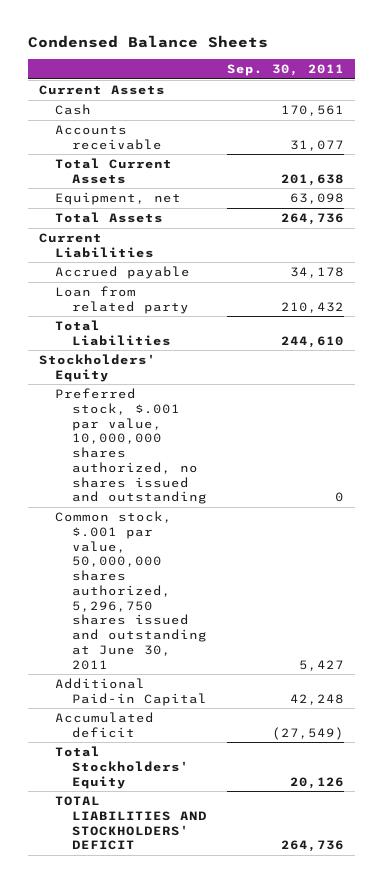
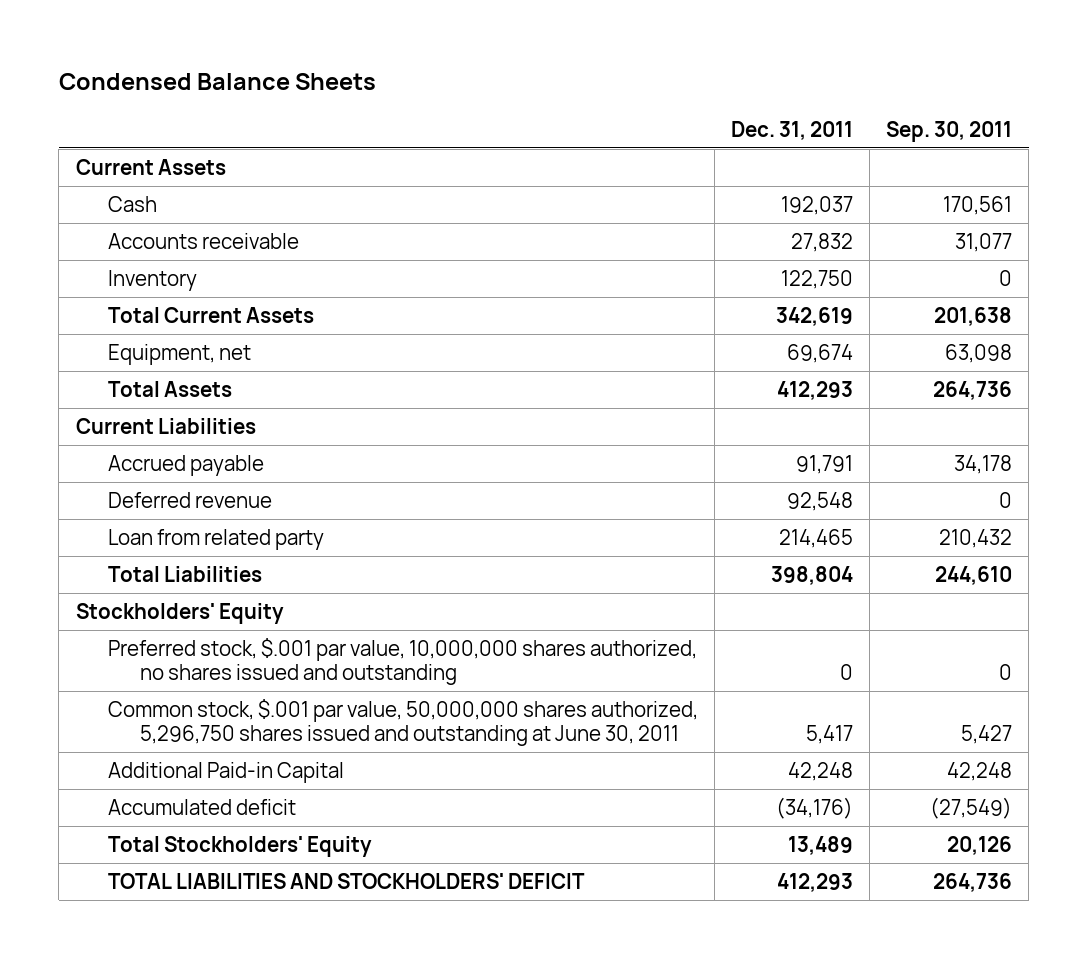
none -> [731,120,854,140] Dec. 31, 2011
none -> [107,269,197,291] Inventory
none -> [107,491,272,508] Deferred revenue

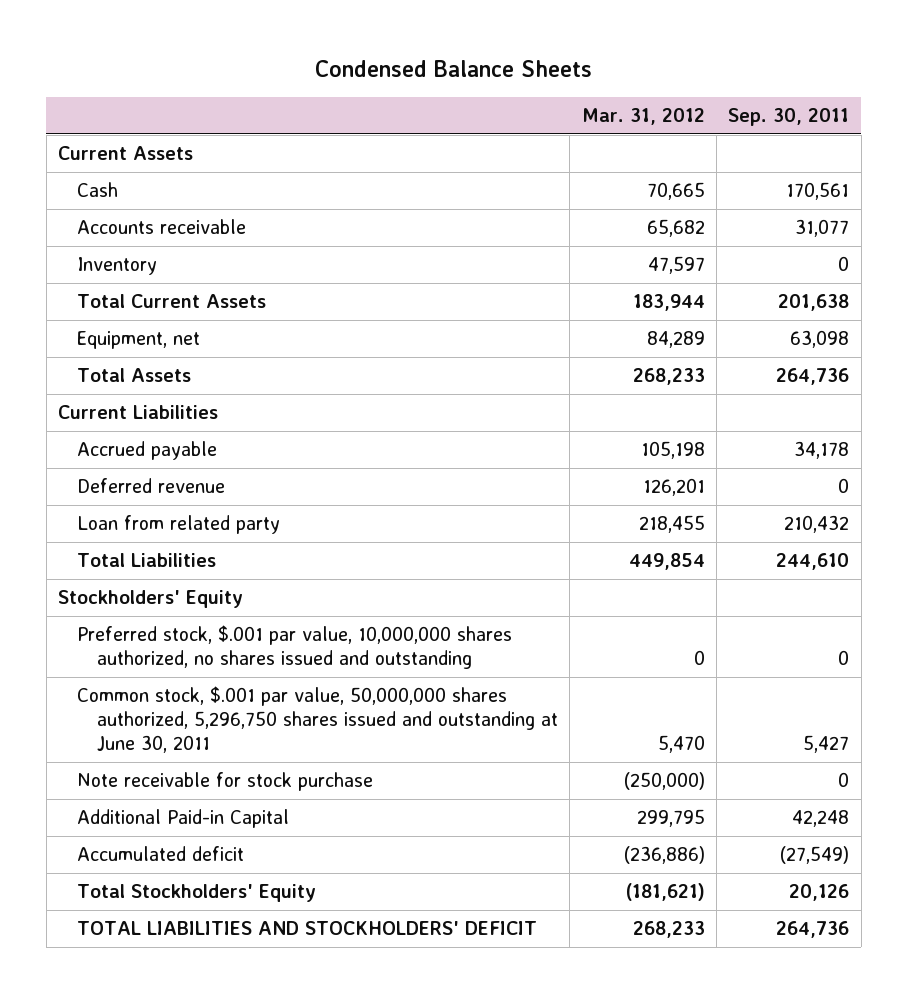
[731,120,854,140] Dec. 31, 2011 -> none
none -> [581,107,705,125] Mar. 31, 2012
none -> [77,772,374,792] Note receivable for stock purchase

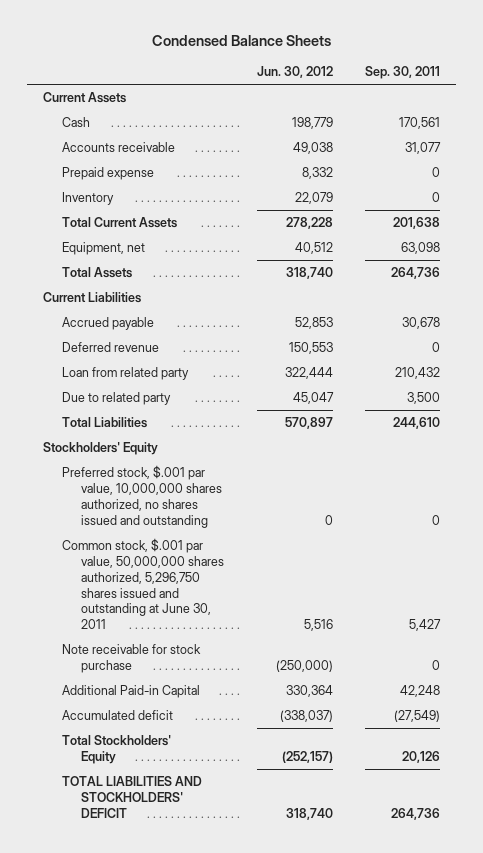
[581,107,705,125] Mar. 31, 2012 -> none
none -> [256,66,333,79] Jun. 30, 2012
none -> [62,167,155,181] Prepaid expense
[794,441,850,460] 34,178 -> [402,317,441,330] 30,678
none -> [62,392,172,406] Due to related party

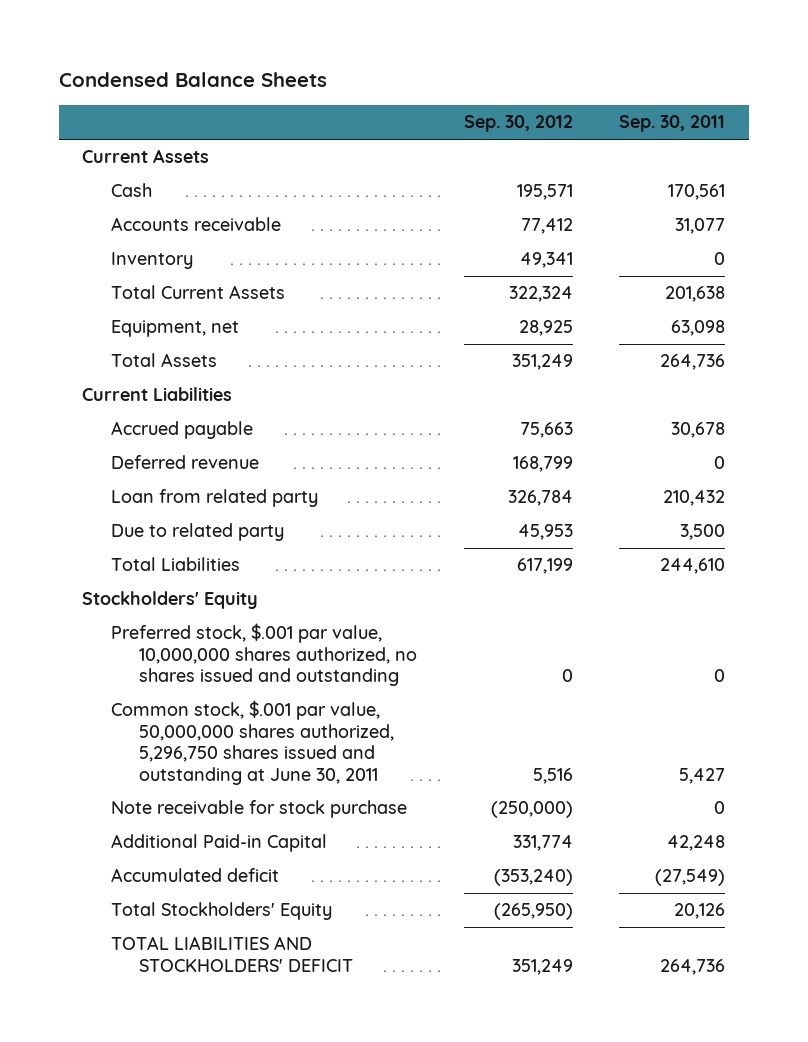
[256,66,333,79] Jun. 30, 2012 -> none
none -> [463,115,573,133] Sep. 30, 2012
[62,167,155,181] Prepaid expense -> none

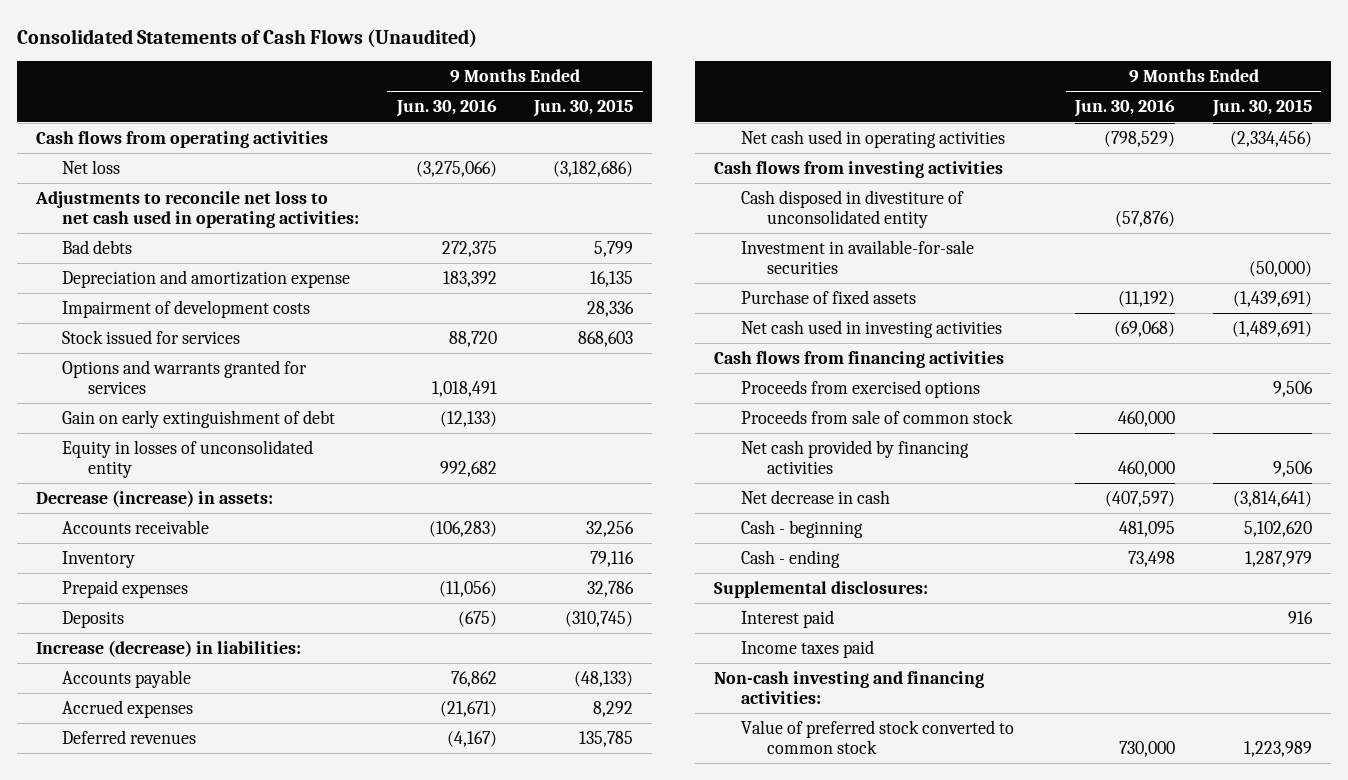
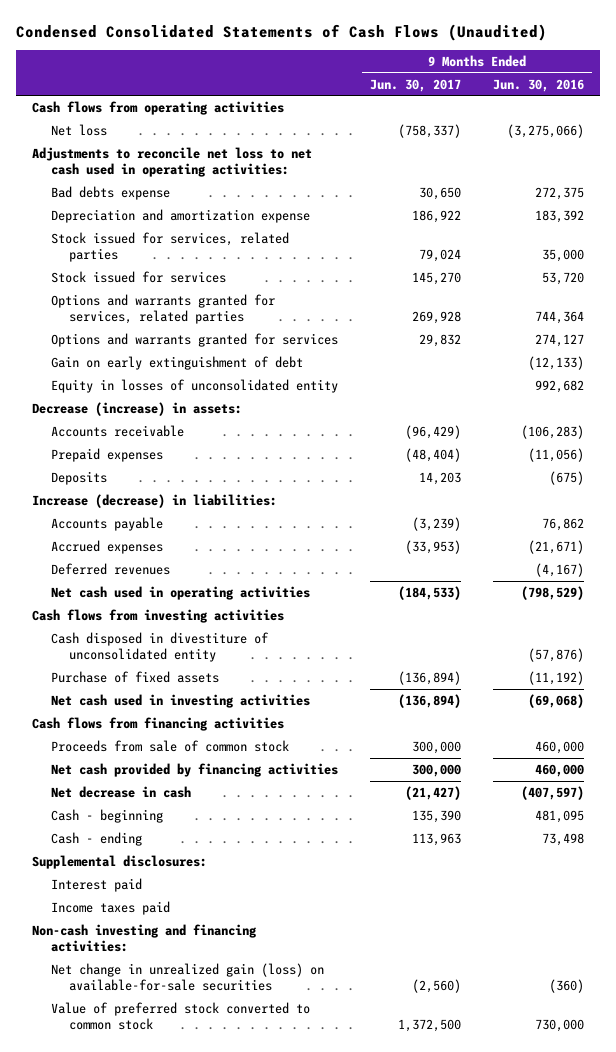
[16,28,477,48] Consolidated Statements of Cash Flows (Unaudited) -> [16,23,548,41] Condensed Consolidated Statements of Cash Flows (Unaudited)
[533,99,634,118] Jun. 30, 2015 -> none
none -> [369,78,461,92] Jun. 30, 2017
[62,240,133,255] Bad debts -> [50,186,170,201] Bad debts expense
[62,300,311,319] Impairment of development costs -> none
none -> [50,232,289,262] Stock issued for services, related parties
[448,331,497,348] 88,720 -> [541,272,584,286] 53,720
none -> [50,294,275,324] Options and warrants granted for services, related parties
[431,381,497,398] 1,018,491 -> [534,334,584,348] 274,127
[62,551,136,569] Inventory -> none
[740,240,974,275] Investment in available-for-sale securities -> none
[740,380,980,399] Proceeds from exercised options -> none
none -> [50,963,324,991] Net change in unrealized gain (loss) on available-for-sale securities

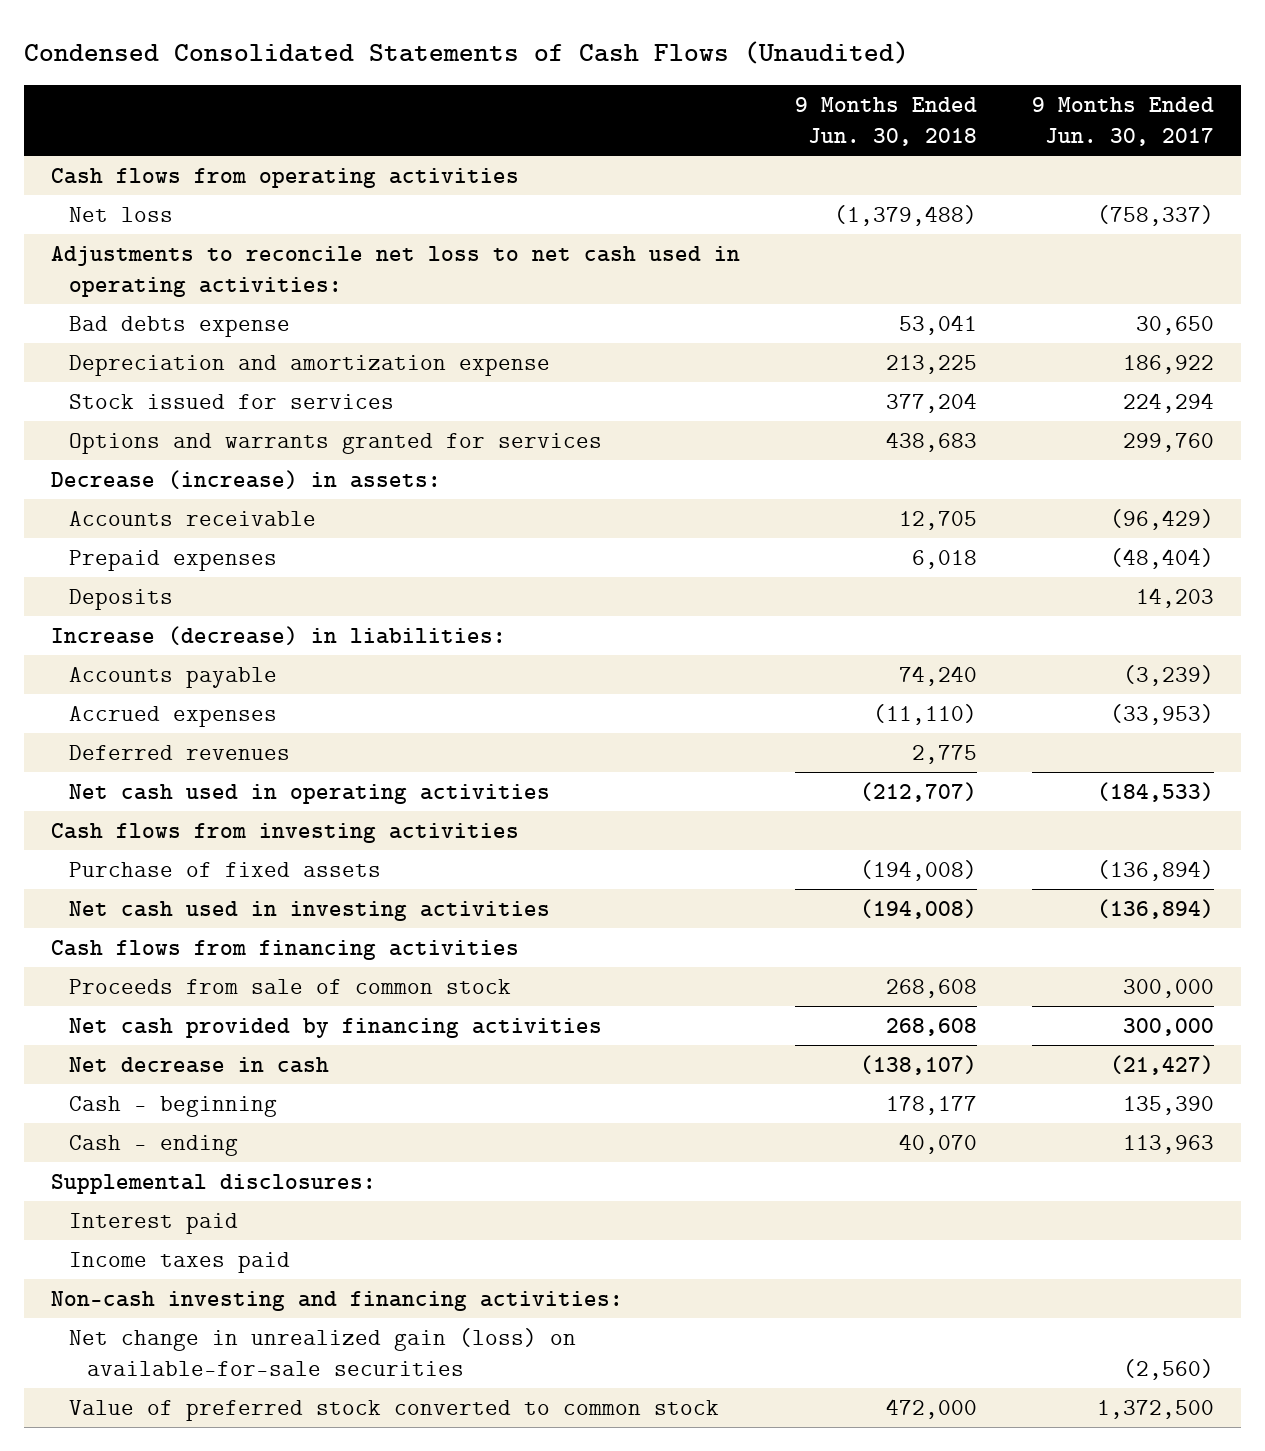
[492,78,584,92] Jun. 30, 2016 -> none
none -> [795,96,978,146] 9 Months Ended Jun. 30, 2018
[50,232,289,262] Stock issued for services, related parties -> none
[50,294,275,324] Options and warrants granted for services, related parties -> none
[50,356,303,371] Gain on early extinguishment of debt -> none
[50,379,338,394] Equity in losses of unconsolidated entity -> none
[411,272,461,286] 145,270 -> [1122,392,1214,413] 224,294
[418,334,461,348] 29,832 -> [1122,432,1214,452] 299,760
[50,632,269,662] Cash disposed in divestiture of unconsolidated entity -> none

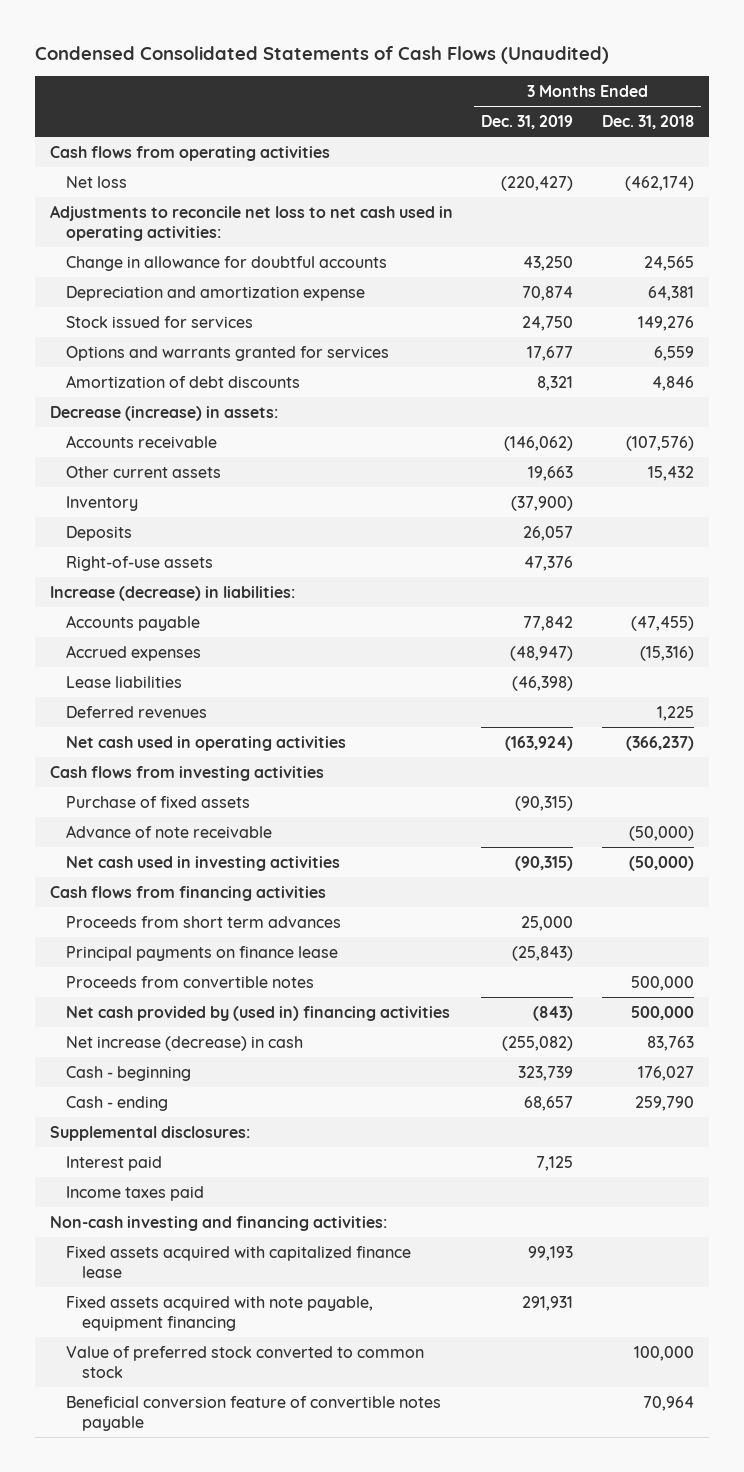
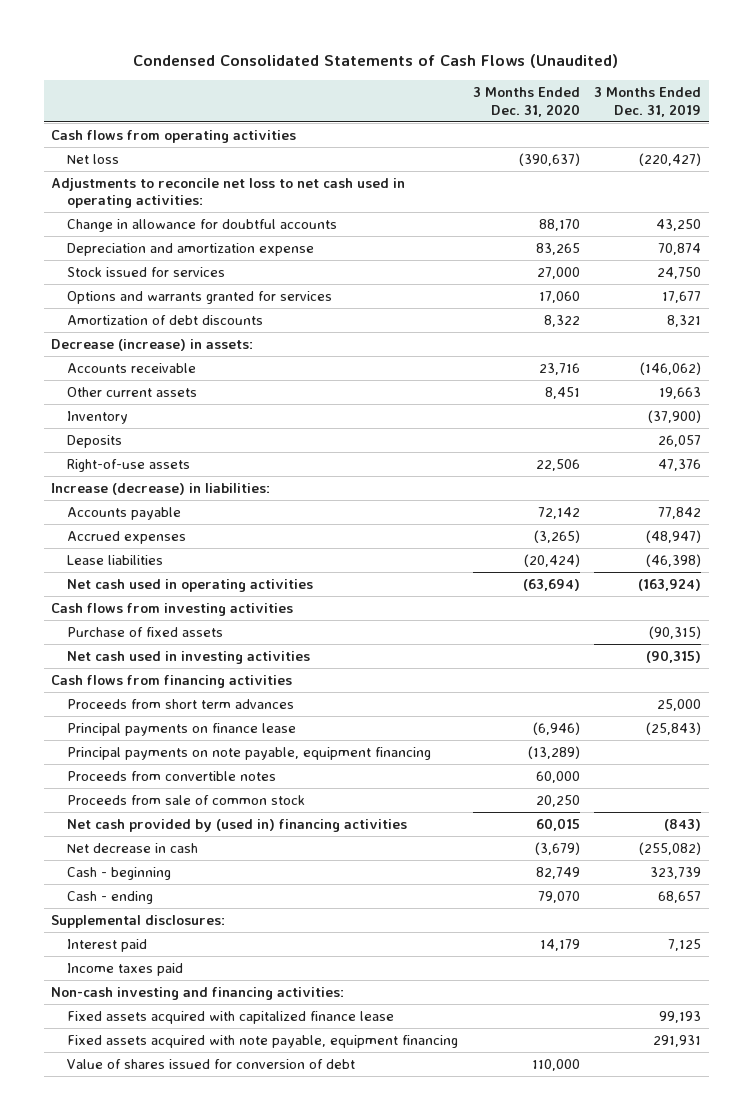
[602,115,695,130] Dec. 31, 2018 -> none
none -> [472,87,580,117] 3 Months Ended Dec. 31, 2020
[66,705,208,718] Deferred revenues -> none
[66,824,273,838] Advance of note receivable -> none
none -> [67,746,432,760] Principal payments on note payable, equipment financing
none -> [67,794,306,805] Proceeds from sale of common stock
[66,1035,304,1051] Net increase (decrease) in cash -> [67,842,199,853] Net decrease in cash
[66,1345,425,1378] Value of preferred stock converted to common stock -> none
[66,1395,442,1431] Beneficial conversion feature of convertible notes payable -> [67,1058,356,1069] Value of shares issued for conversion of debt

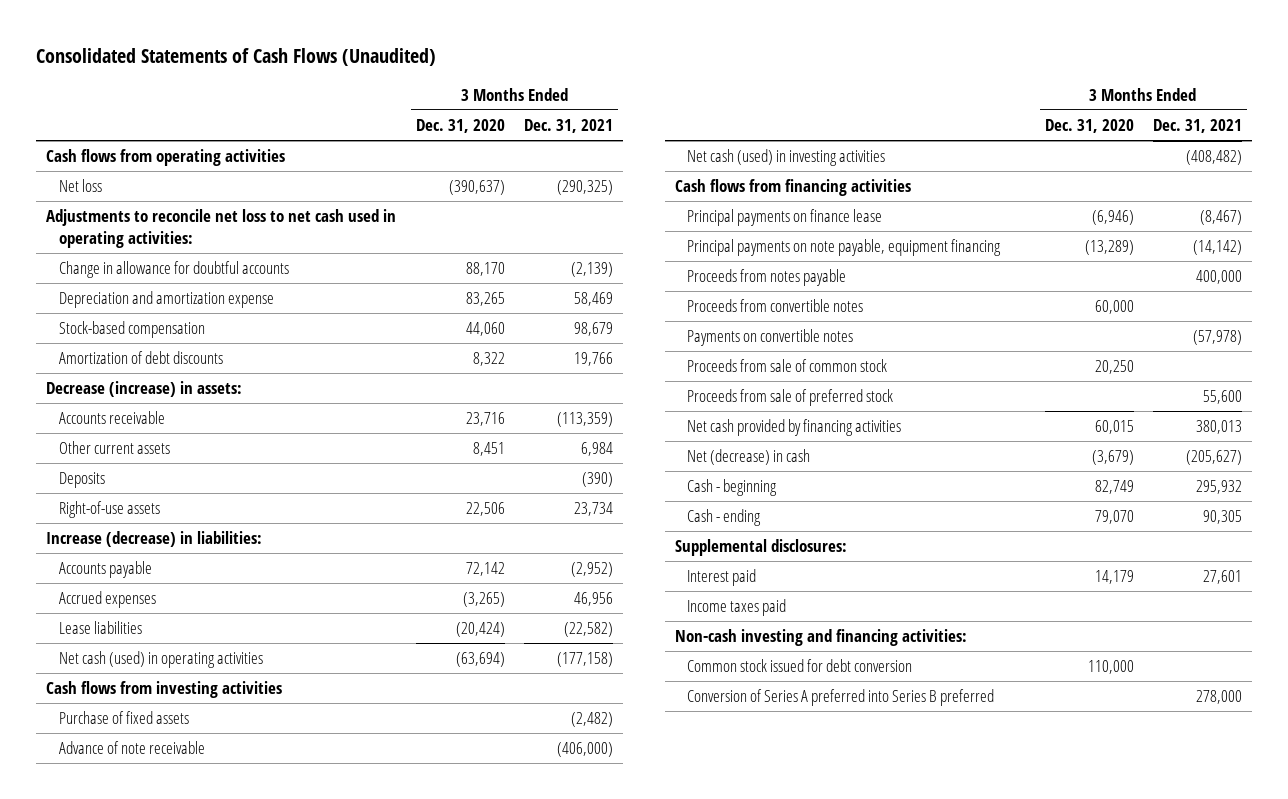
[133,53,619,68] Condensed Consolidated Statements of Cash Flows (Unaudited) -> [36,47,437,66] Consolidated Statements of Cash Flows (Unaudited)
[594,87,702,117] 3 Months Ended Dec. 31, 2019 -> none
none -> [524,118,614,133] Dec. 31, 2021
[67,266,226,277] Stock issued for services -> none
[67,290,333,304] Options and warrants granted for services -> none
none -> [58,321,205,339] Stock-based compensation
[67,410,129,424] Inventory -> none
[67,578,314,592] Net cash used in operating activities -> [58,651,263,669] Net cash (used) in operating activities
none -> [58,741,205,755] Advance of note receivable
[67,650,311,664] Net cash used in investing activities -> [687,149,886,167] Net cash (used) in investing activities
[67,698,295,709] Proceeds from short term advances -> none
none -> [687,269,847,287] Proceeds from notes payable
none -> [687,329,854,347] Payments on convertible notes
none -> [687,389,894,407] Proceeds from sale of preferred stock
[67,818,408,832] Net cash provided by (used in) financing activities -> [687,419,902,437] Net cash provided by financing activities
[67,842,199,853] Net decrease in cash -> [687,449,811,466] Net (decrease) in cash
[67,1010,395,1024] Fixed assets acquired with capitalized finance lease -> none
[67,1034,459,1048] Fixed assets acquired with note payable, equipment financing -> none
[67,1058,356,1069] Value of shares issued for conversion of debt -> none
none -> [687,659,913,673] Common stock issued for debt conversion
none -> [687,689,995,707] Conversion of Series A preferred into Series B preferred

